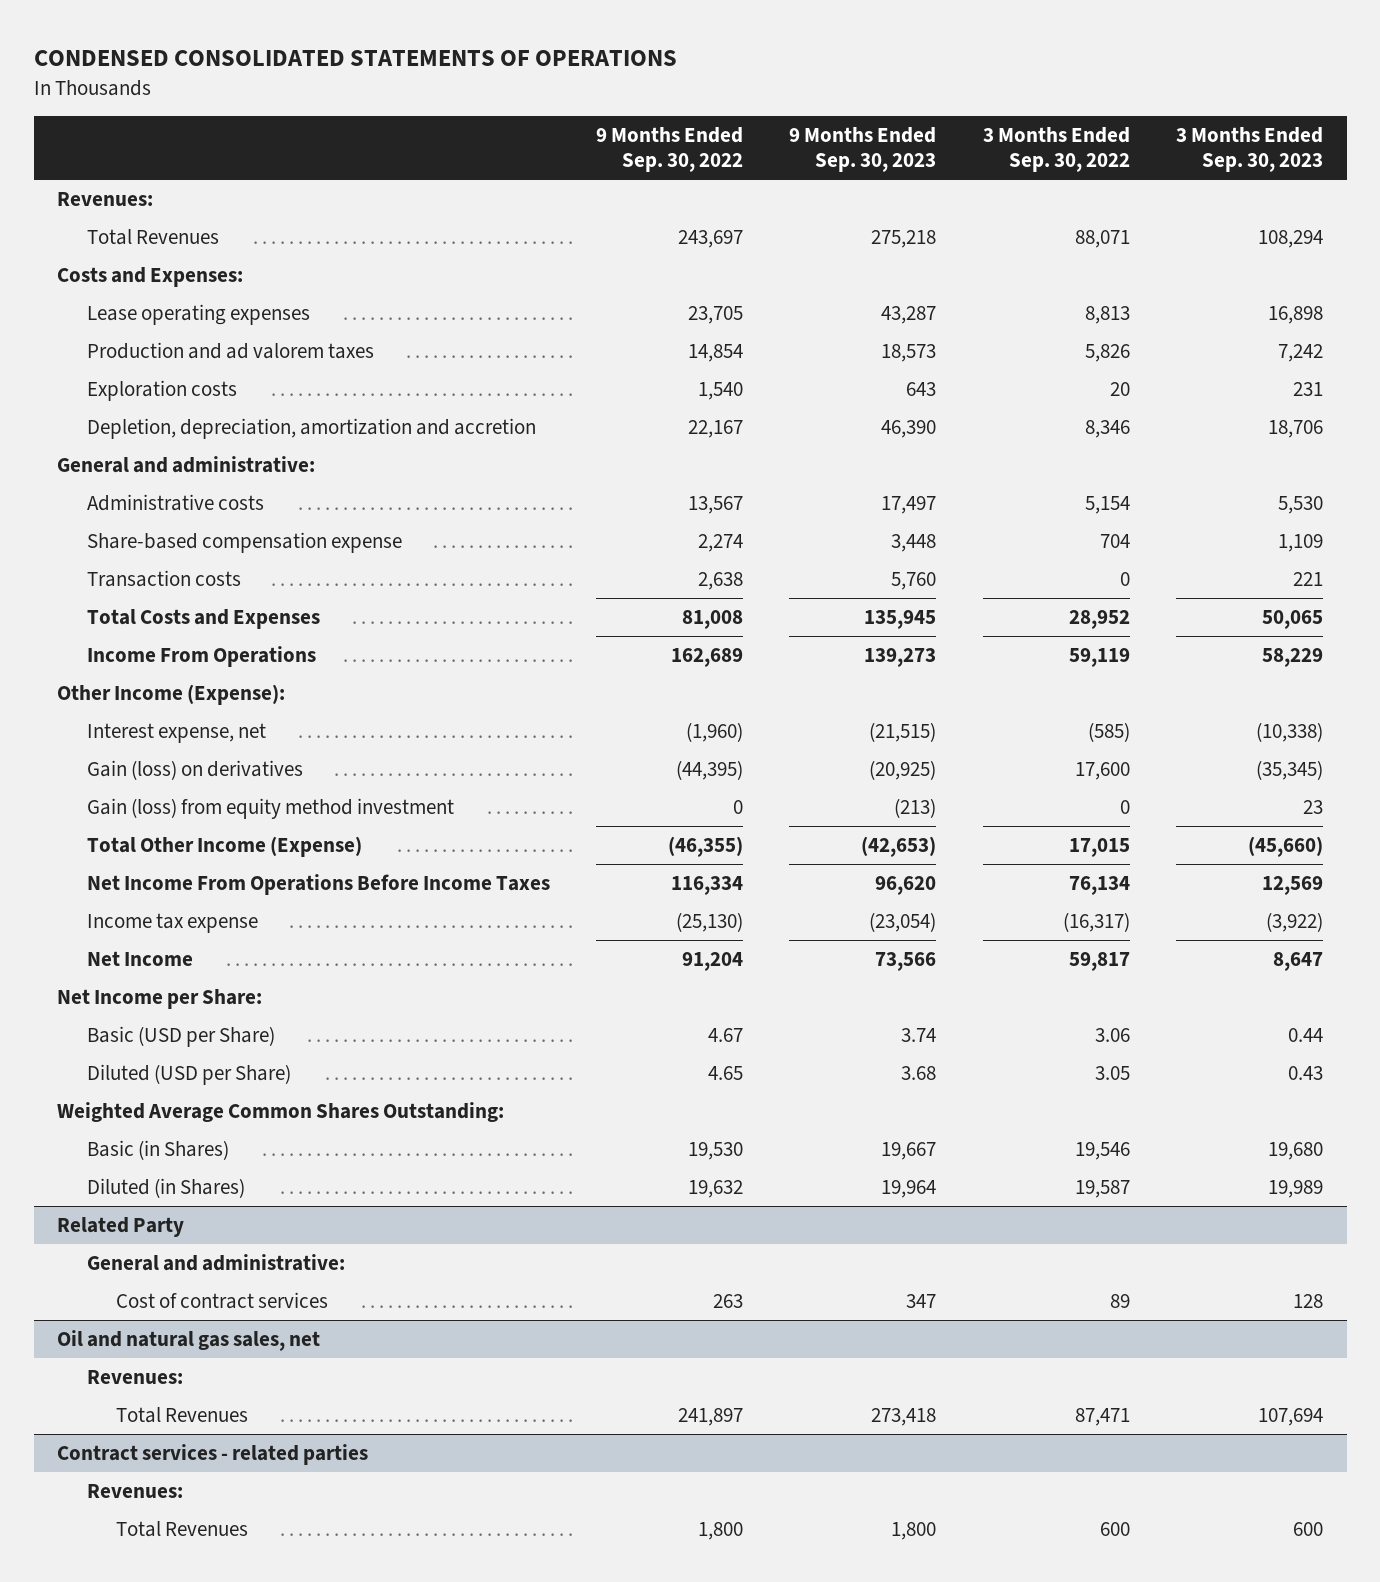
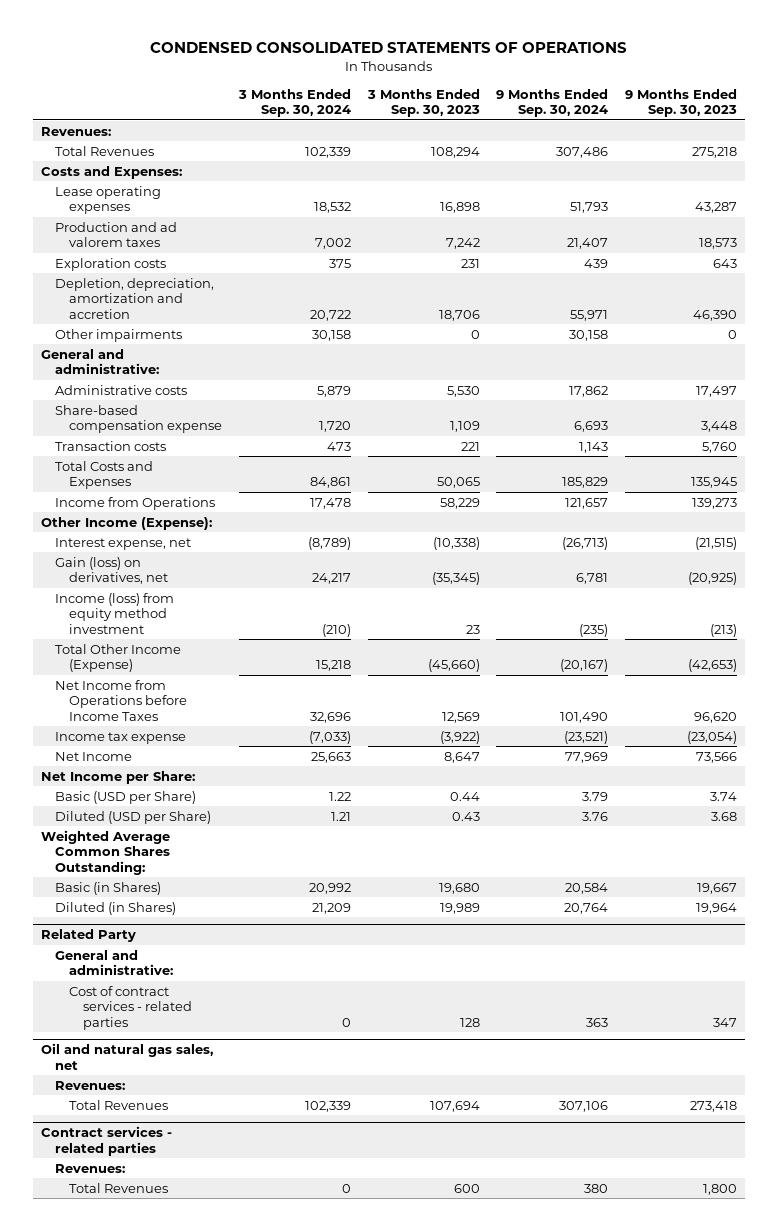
[595,127,743,173] 9 Months Ended Sep. 30, 2022 -> none
[982,127,1130,173] 3 Months Ended Sep. 30, 2022 -> none
none -> [237,88,351,118] 3 Months Ended Sep. 30, 2024
none -> [496,88,609,118] 9 Months Ended Sep. 30, 2024
none -> [55,328,183,342] Other impairments
[86,646,316,668] Income From Operations -> [55,496,216,510] Income from Operations
[86,760,303,781] Gain (loss) on derivatives -> [55,556,169,585] Gain (loss) on derivatives, net
[86,798,454,820] Gain (loss) from equity method investment -> [55,592,175,634] Income (loss) from equity method investment
[86,874,550,896] Net Income From Operations Before Income Taxes -> [55,679,188,721] Net Income from Operations before Income Taxes
[116,1292,329,1310] Cost of contract services -> [69,985,193,1030] Cost of contract services - related parties

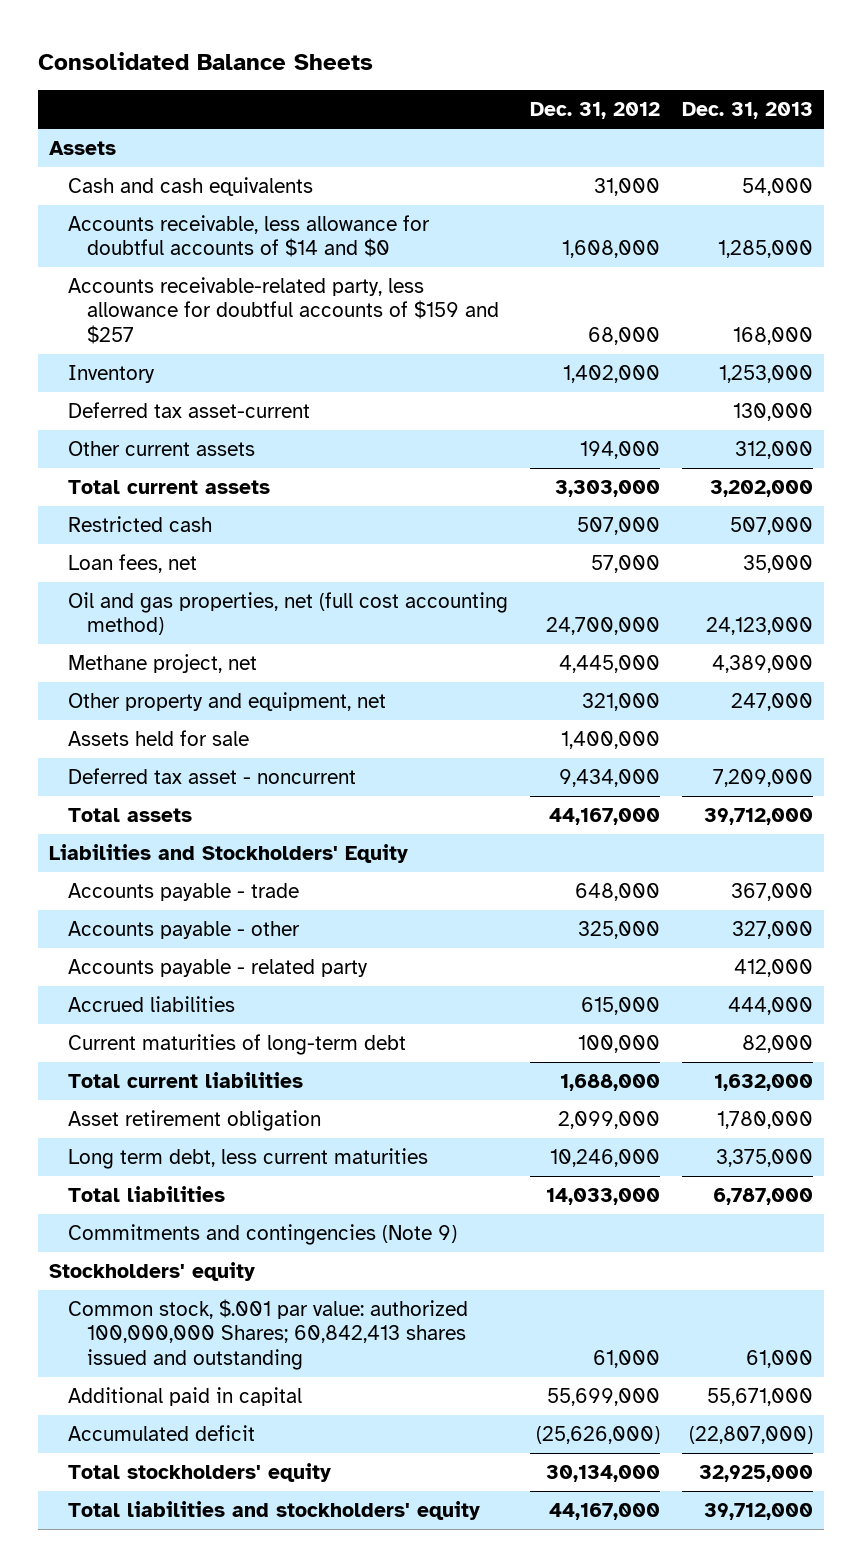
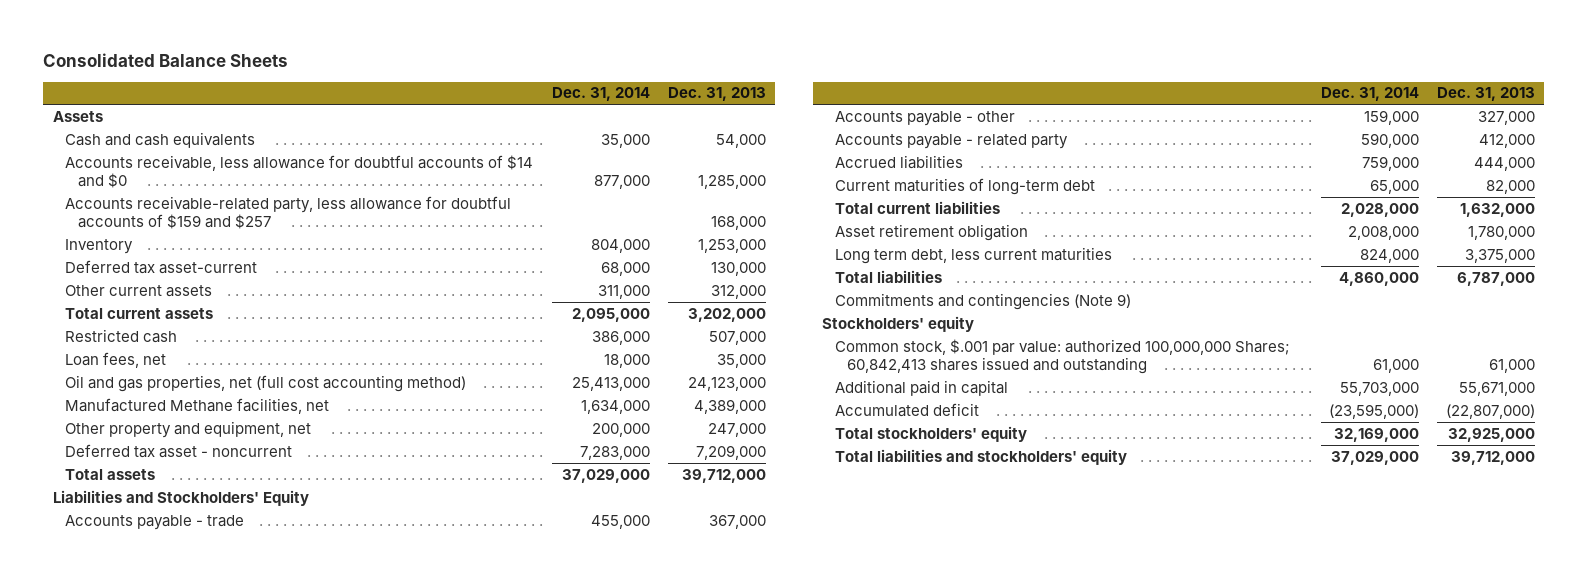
[529,102,660,120] Dec. 31, 2012 -> none
none -> [551,87,650,102] Dec. 31, 2014
[67,653,257,673] Methane project, net -> [65,397,330,414] Manufactured Methane facilities, net
[67,729,249,746] Assets held for sale -> none

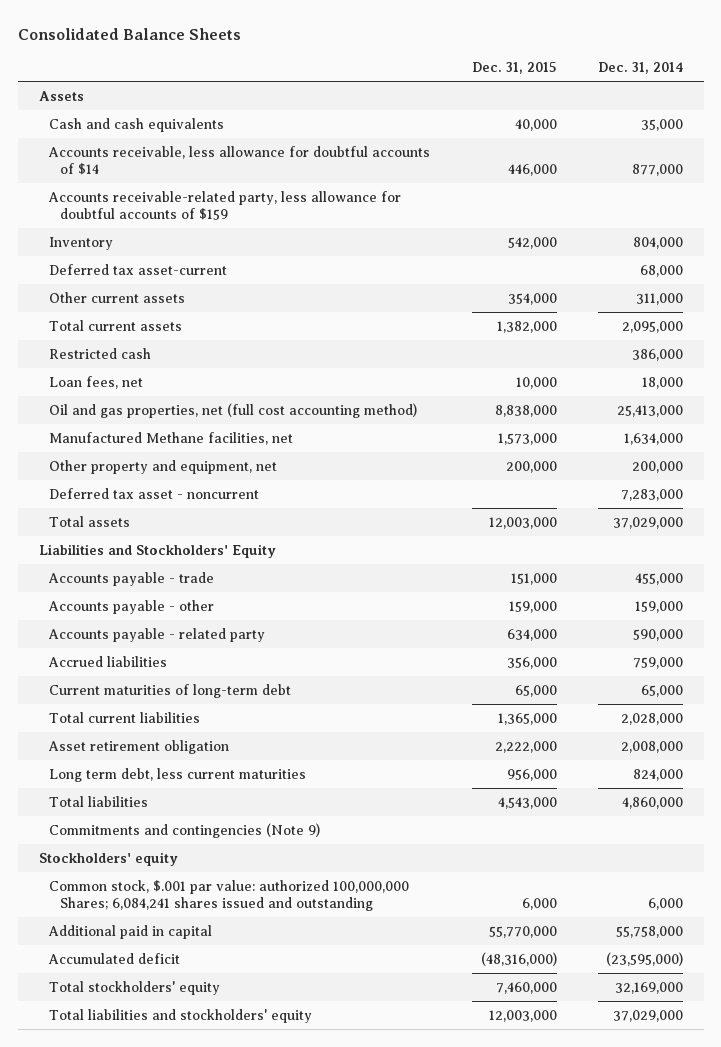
[667,87,766,102] Dec. 31, 2013 -> none
none -> [471,62,557,75] Dec. 31, 2015
[65,154,534,189] Accounts receivable, less allowance for doubtful accounts of $14 and $0 -> [48,145,431,175] Accounts receivable, less allowance for doubtful accounts of $14
[65,195,512,230] Accounts receivable-related party, less allowance for doubtful accounts of $159 and $257 -> [48,190,402,220] Accounts receivable-related party, less allowance for doubtful accounts of $159
[834,338,1290,375] Common stock, $.001 par value: authorized 100,000,000 Shares; 60,842,413 shares issued and outstanding -> [49,879,410,911] Common stock, $.001 par value: authorized 100,000,000 Shares; 6,084,241 shares issued and outstanding
[1372,359,1419,374] 61,000 -> [647,897,683,910] 6,000
[1339,381,1419,396] 55,703,000 -> [615,925,683,938] 55,758,000

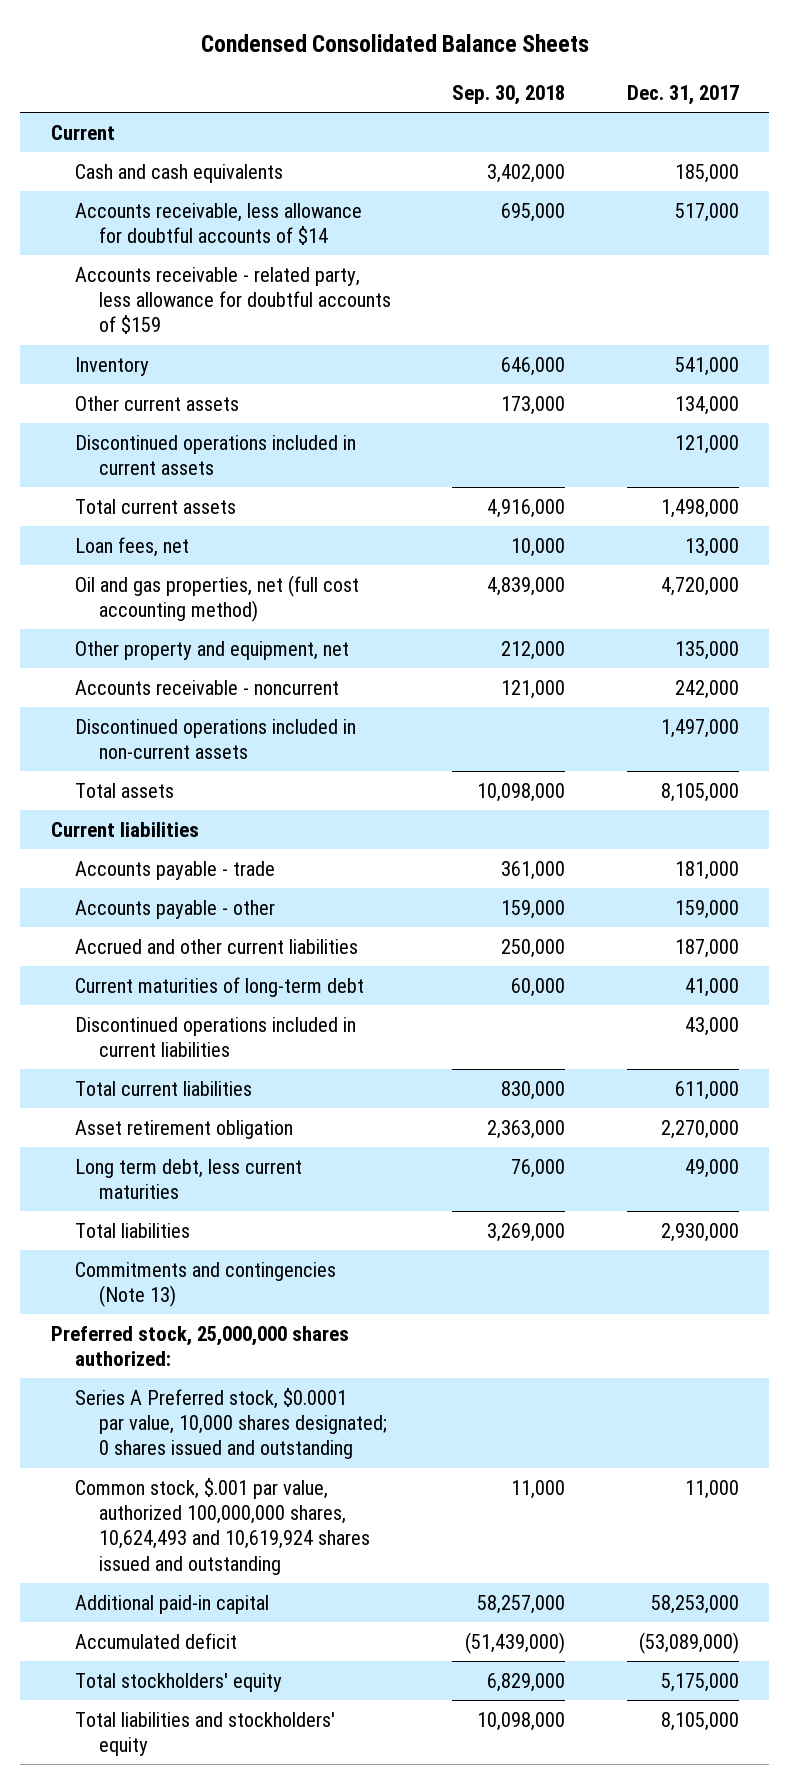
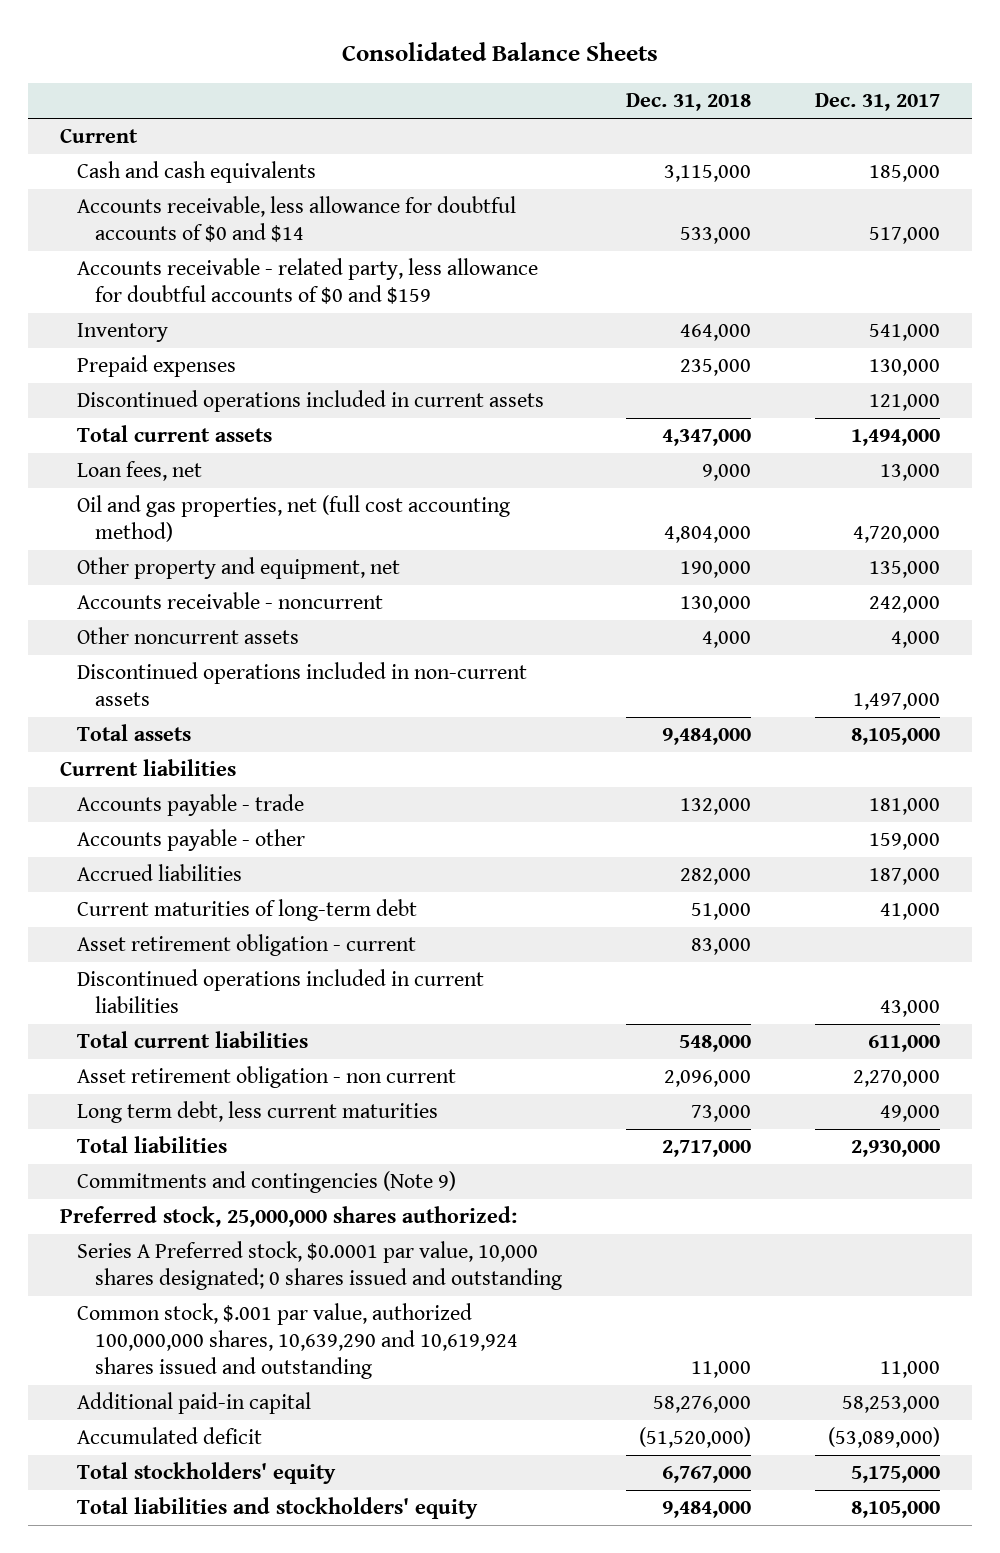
[200,34,589,53] Condensed Consolidated Balance Sheets -> [342,42,659,62] Consolidated Balance Sheets
[452,84,566,105] Sep. 30, 2018 -> none
none -> [626,93,752,112] Dec. 31, 2018
[75,202,363,246] Accounts receivable, less allowance for doubtful accounts of $14 -> [77,196,517,243] Accounts receivable, less allowance for doubtful accounts of $0 and $14
[75,266,392,335] Accounts receivable - related party, less allowance for doubtful accounts of $159 -> [77,258,539,305] Accounts receivable - related party, less allowance for doubtful accounts of $0 and $159
[75,395,240,411] Other current assets -> none
none -> [77,355,237,378] Prepaid expenses
[660,498,739,518] 1,498,000 -> [851,429,941,447] 1,494,000
none -> [77,627,300,645] Other noncurrent assets
[75,938,359,954] Accrued and other current liabilities -> [77,864,243,882] Accrued liabilities
none -> [77,934,417,957] Asset retirement obligation - current
[75,1119,294,1139] Asset retirement obligation -> [77,1066,457,1089] Asset retirement obligation - non current
[75,1261,337,1308] Commitments and contingencies (Note 13) -> [77,1171,457,1194] Commitments and contingencies (Note 9)
[75,1477,371,1575] Common stock, $.001 par value, authorized 100,000,000 shares, 10,624,493 and 10,619,924 shares issued and outstanding -> [77,1303,519,1379] Common stock, $.001 par value, authorized 100,000,000 shares, 10,639,290 and 10,619,924 shares issued and outstanding

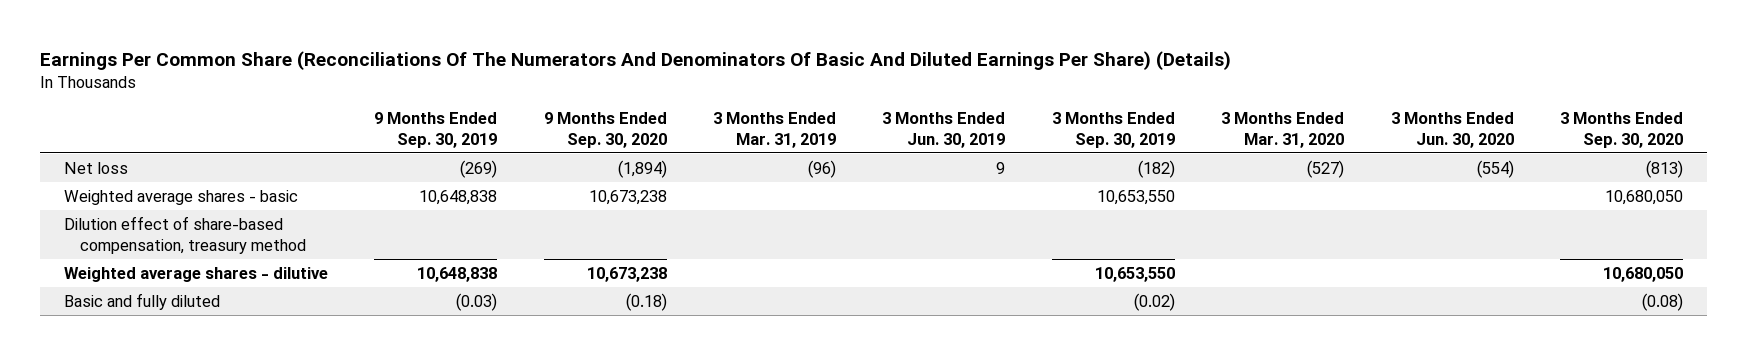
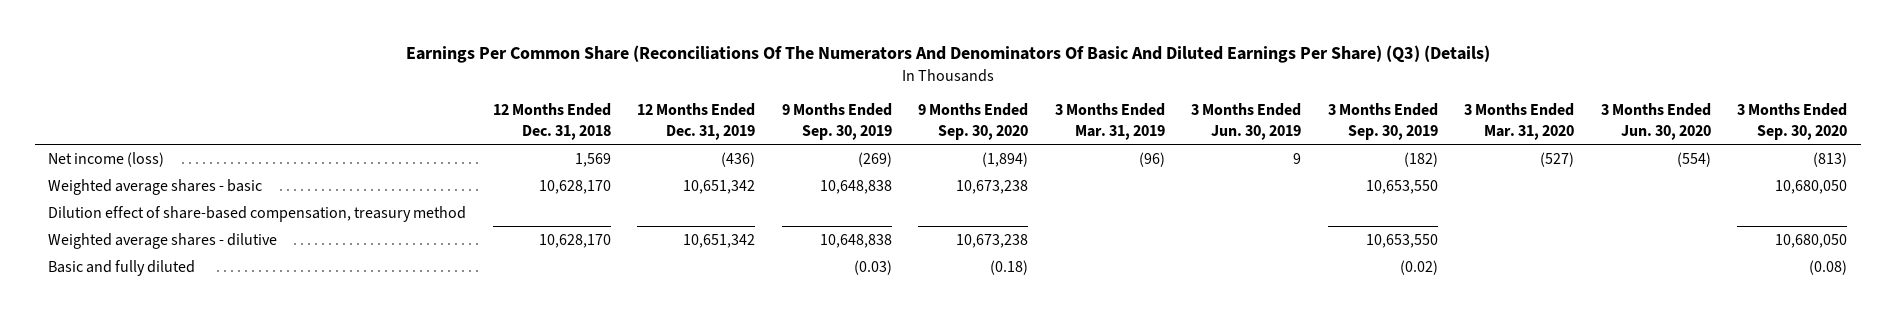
[40,50,1232,70] Earnings Per Common Share (Reconciliations Of The Numerators And Denominators Of Basic And Diluted Earnings Per Share) (Details) -> [405,45,1490,64] Earnings Per Common Share (Reconciliations Of The Numerators And Denominators Of Basic And Diluted Earnings Per Share) (Q3) (Details)
none -> [492,103,611,140] 12 Months Ended Dec. 31, 2018
none -> [637,103,756,140] 12 Months Ended Dec. 31, 2019
[63,161,128,174] Net loss -> [48,151,165,167] Net income (loss)

